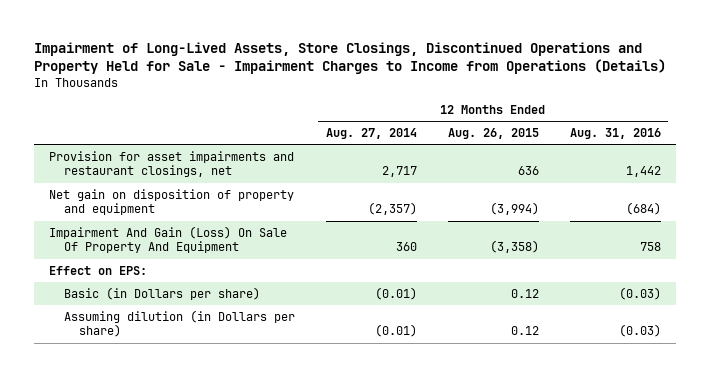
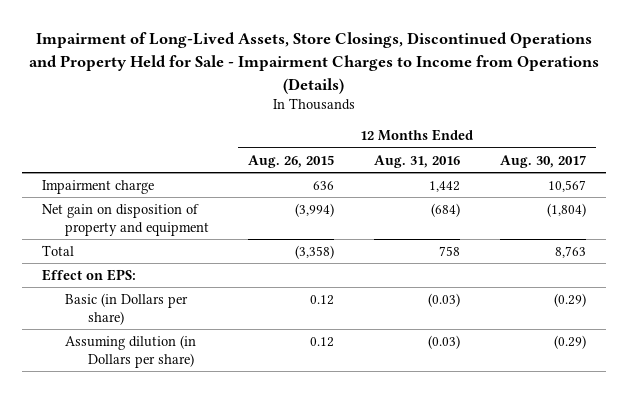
[325,128,417,140] Aug. 27, 2014 -> none
none -> [499,154,586,168] Aug. 30, 2017
[49,150,295,178] Provision for asset impairments and restaurant closings, net -> [41,179,154,194] Impairment charge
[49,225,288,254] Impairment And Gain (Loss) On Sale Of Property And Equipment -> [41,244,74,256] Total

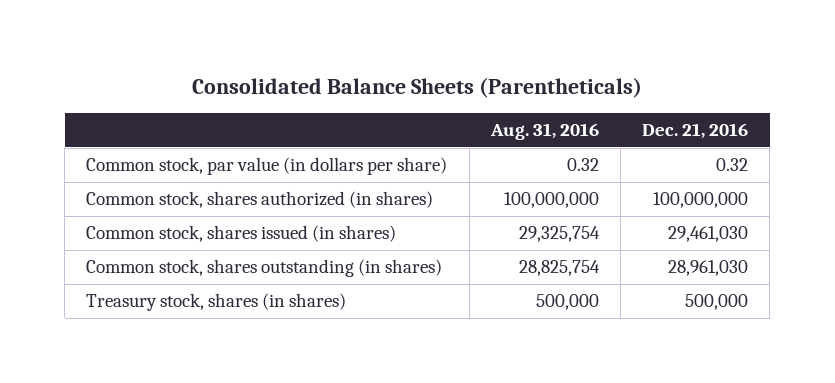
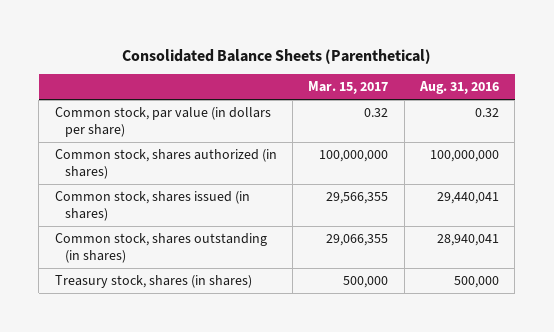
[192,77,643,99] Consolidated Balance Sheets (Parentheticals) -> [121,48,431,64] Consolidated Balance Sheets (Parenthetical)
[642,123,749,140] Dec. 21, 2016 -> none
none -> [308,81,389,95] Mar. 15, 2017
[518,226,600,243] 29,325,754 -> [437,191,500,204] 29,440,041
[518,260,600,277] 28,825,754 -> [437,233,500,246] 28,940,041

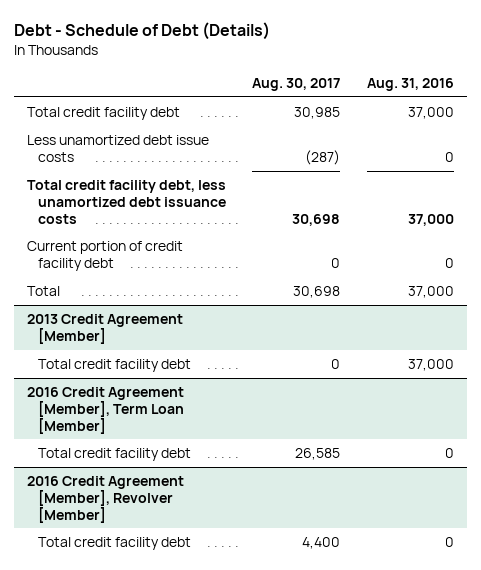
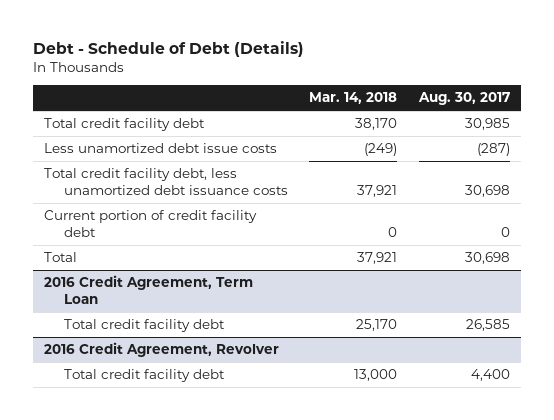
[367,77,455,91] Aug. 31, 2016 -> none
none -> [309,92,398,105] Mar. 14, 2018
[26,314,183,344] 2013 Credit Agreement [Member] -> none
[37,359,191,373] Total credit facility debt -> none
[26,387,184,434] 2016 Credit Agreement [Member], Term Loan [Member] -> [43,275,253,305] 2016 Credit Agreement, Term Loan
[26,476,184,523] 2016 Credit Agreement [Member], Revolver [Member] -> [43,342,279,358] 2016 Credit Agreement, Revolver

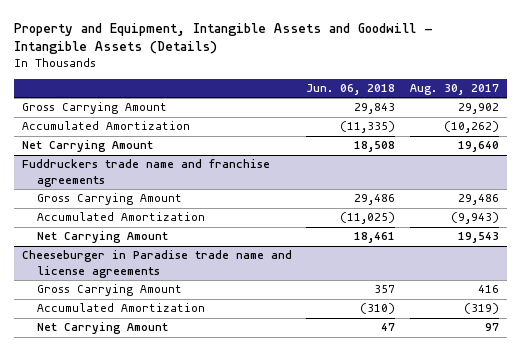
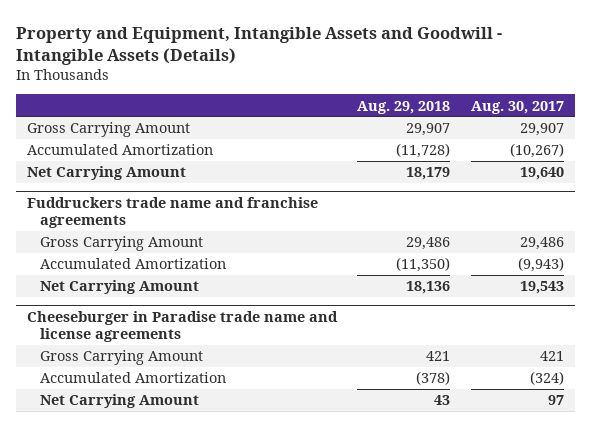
[306,84,396,96] Jun. 06, 2018 -> none
none -> [357,100,451,114] Aug. 29, 2018
[458,103,500,115] 29,902 -> [520,123,565,137] 29,907
[444,121,500,134] (10,262) -> [510,143,565,159] (10,267)
[478,285,500,294] 416 -> [540,351,565,362] 421
[464,303,500,315] (319) -> [530,371,565,386] (324)

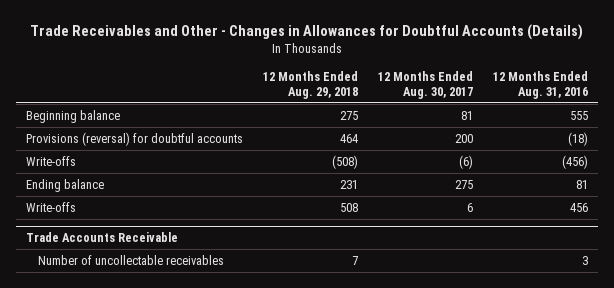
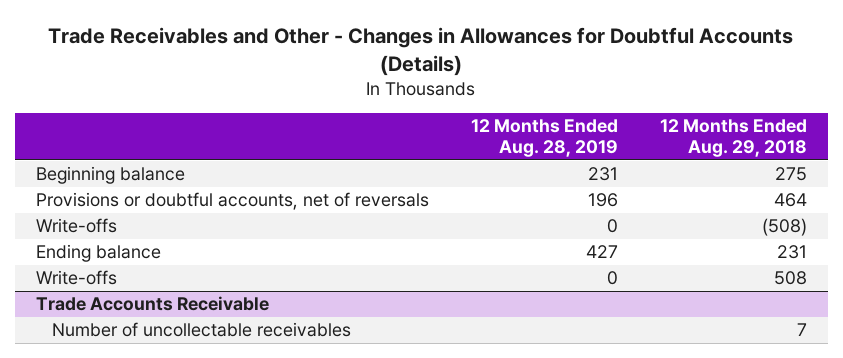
[378,71,474,100] 12 Months Ended Aug. 30, 2017 -> none
[493,71,589,100] 12 Months Ended Aug. 31, 2016 -> none
none -> [470,119,618,158] 12 Months Ended Aug. 28, 2019
[26,131,244,146] Provisions (reversal) for doubtful accounts -> [36,192,430,211] Provisions or doubtful accounts, net of reversals

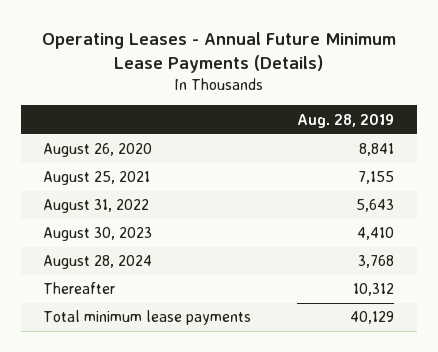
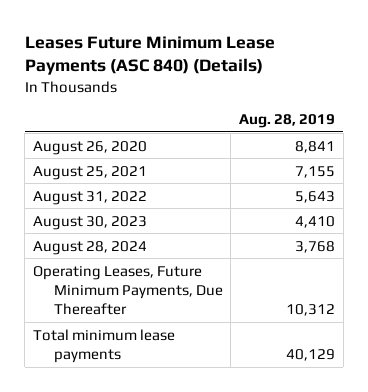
[41,31,396,73] Operating Leases - Annual Future Minimum Lease Payments (Details) -> [24,36,275,76] Leases Future Minimum Lease Payments (ASC 840) (Details)
[43,282,116,295] Thereafter -> [32,265,223,316] Operating Leases, Future Minimum Payments, Due Thereafter

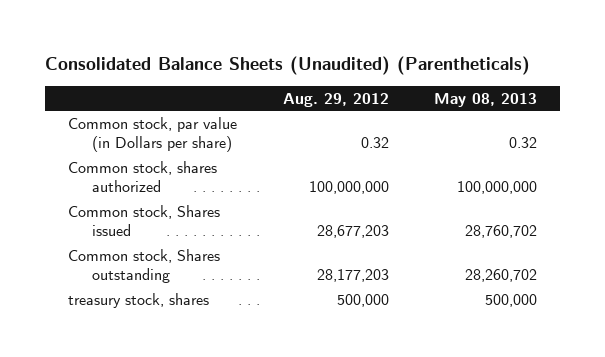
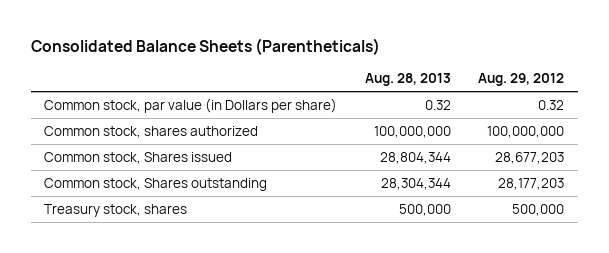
[45,55,531,75] Consolidated Balance Sheets (Unaudited) (Parentheticals) -> [30,37,380,55] Consolidated Balance Sheets (Parentheticals)
[434,92,538,107] May 08, 2013 -> none
none -> [364,73,451,87] Aug. 28, 2013
[68,292,210,308] treasury stock, shares -> [44,204,188,218] Treasury stock, shares

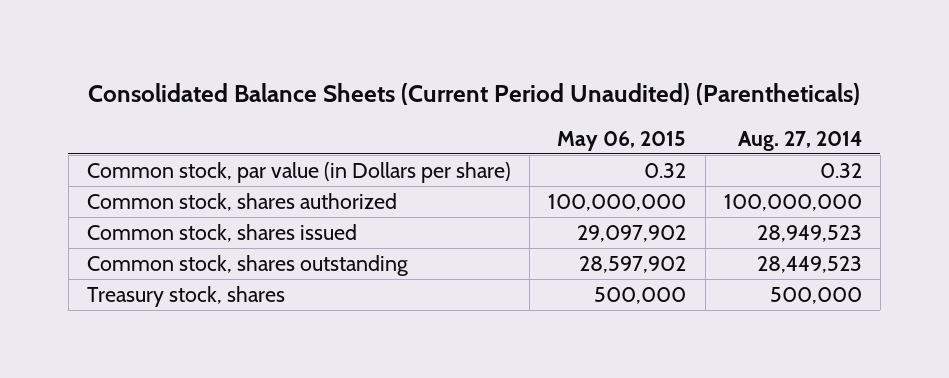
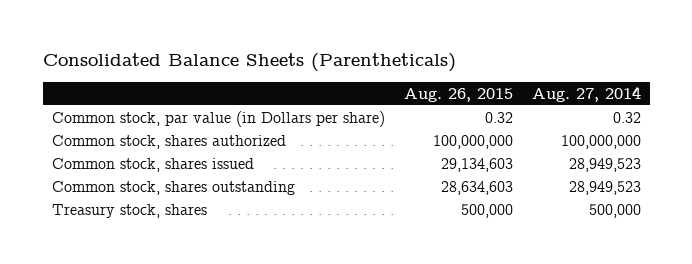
[88,82,861,105] Consolidated Balance Sheets (Current Period Unaudited) (Parentheticals) -> [42,53,456,73] Consolidated Balance Sheets (Parentheticals)
[557,130,687,151] May 06, 2015 -> none
none -> [403,87,513,102] Aug. 26, 2015
[756,256,862,274] 28,449,523 -> [568,180,641,195] 28,949,523

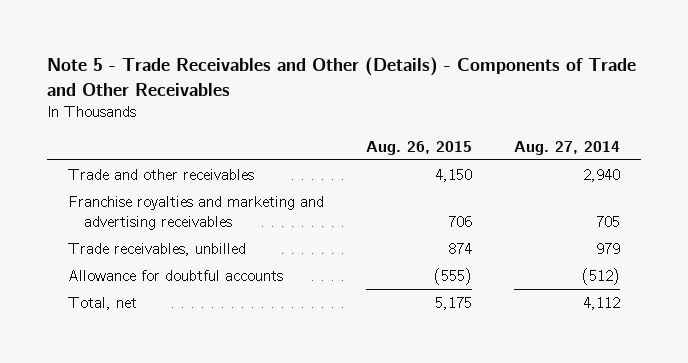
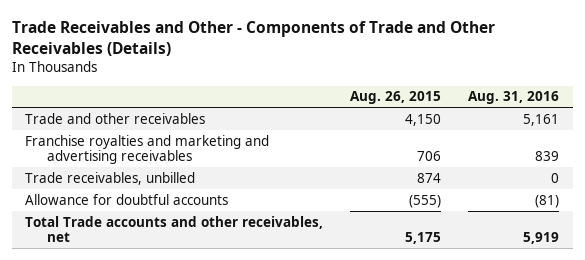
[46,57,636,96] Note 5 - Trade Receivables and Other (Details) - Components of Trade and Other Receivables -> [11,20,495,56] Trade Receivables and Other - Components of Trade and Other Receivables (Details)
[514,140,621,155] Aug. 27, 2014 -> none
none -> [468,91,560,105] Aug. 31, 2016
[67,296,137,310] Total, net -> [25,215,324,243] Total Trade accounts and other receivables, net

